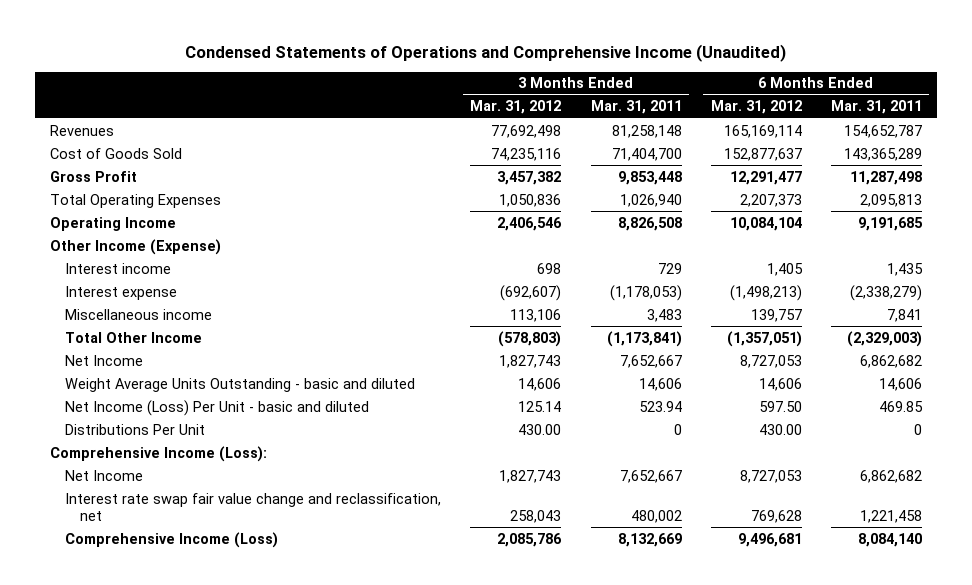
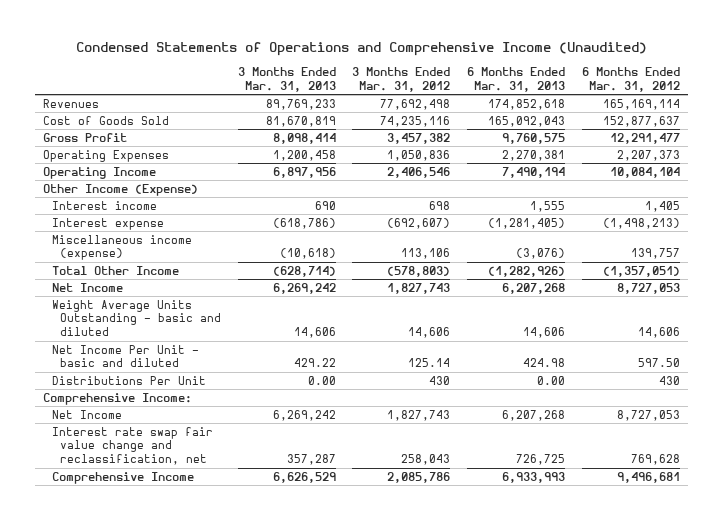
[590,100,682,115] Mar. 31, 2011 -> none
[831,100,923,115] Mar. 31, 2011 -> none
none -> [237,66,336,92] 3 Months Ended Mar. 31, 2013
none -> [466,66,565,92] 6 Months Ended Mar. 31, 2013
[49,193,221,208] Total Operating Expenses -> [43,149,170,162] Operating Expenses
[64,308,212,320] Miscellaneous income -> [51,234,192,261] Miscellaneous income (expense)
[64,399,369,416] Net Income (Loss) Per Unit - basic and diluted -> [51,344,199,368] Net Income Per Unit - basic and diluted
[518,423,562,435] 430.00 -> [429,375,451,385] 430
[758,423,802,435] 430.00 -> [658,375,680,385] 430
[49,445,267,462] Comprehensive Income (Loss): -> [43,392,193,405] Comprehensive Income:
[64,531,278,548] Comprehensive Income (Loss) -> [51,471,194,484] Comprehensive Income

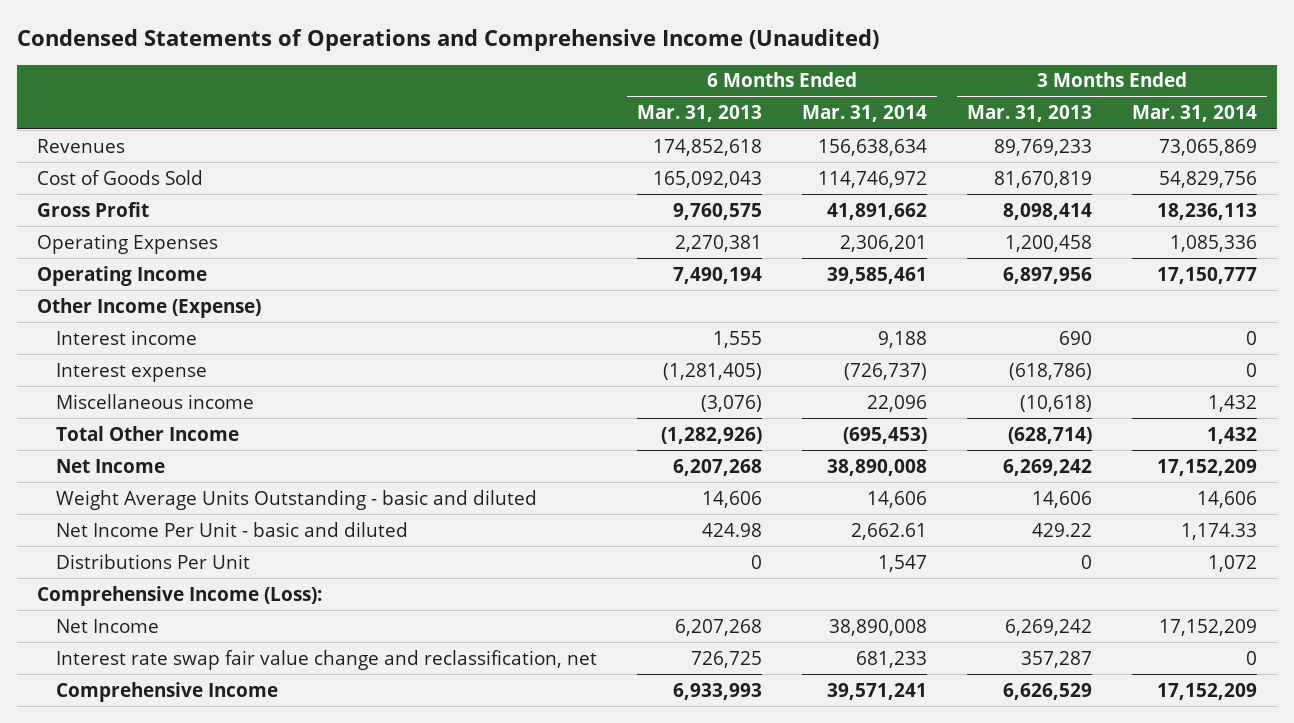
[352,66,451,92] 3 Months Ended Mar. 31, 2012 -> none
[581,66,680,92] 6 Months Ended Mar. 31, 2012 -> none
none -> [801,105,927,123] Mar. 31, 2014
none -> [1131,105,1257,123] Mar. 31, 2014
[51,234,192,261] Miscellaneous income (expense) -> [55,393,254,409] Miscellaneous income
[307,375,336,385] 0.00 -> [1080,554,1092,569] 0
[536,375,565,385] 0.00 -> [750,554,762,569] 0
[43,392,193,405] Comprehensive Income: -> [36,585,322,606] Comprehensive Income (Loss):

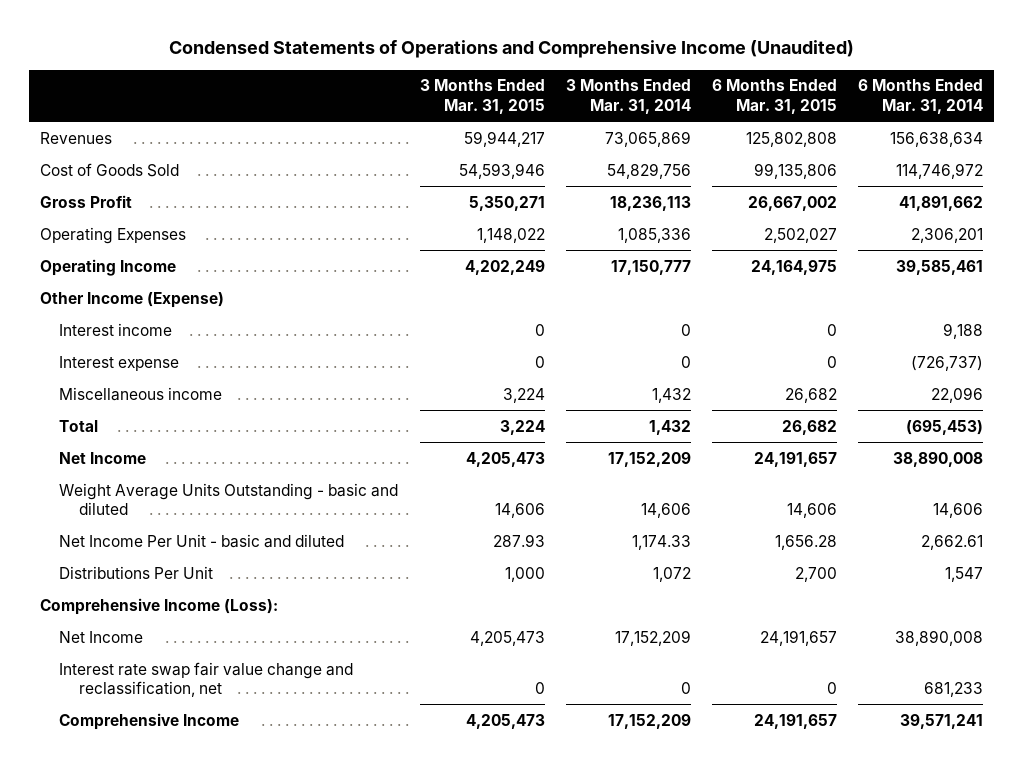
[636,105,762,123] Mar. 31, 2013 -> none
[966,105,1092,123] Mar. 31, 2013 -> none
none -> [419,79,545,114] 3 Months Ended Mar. 31, 2015
none -> [711,79,837,114] 6 Months Ended Mar. 31, 2015
[55,425,239,441] Total Other Income -> [59,419,99,432] Total

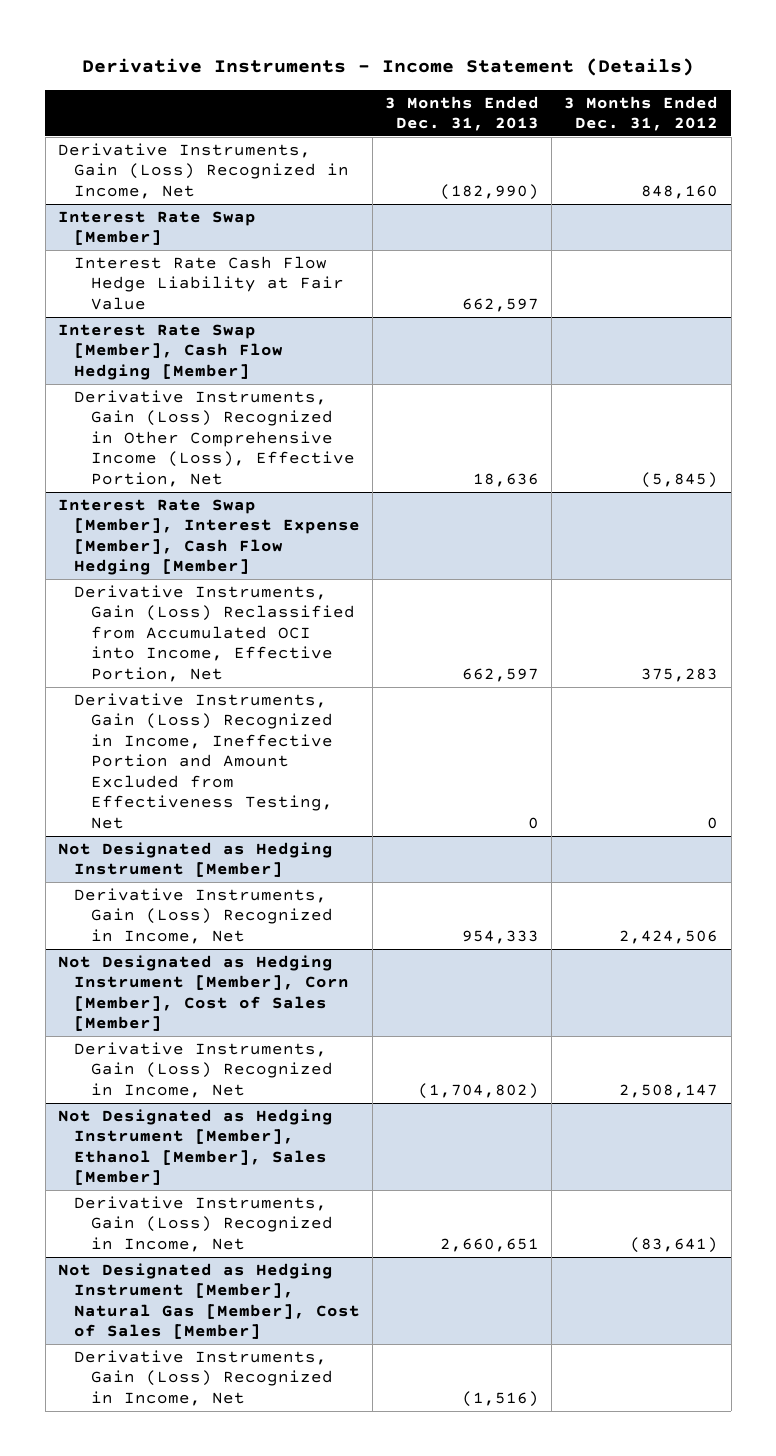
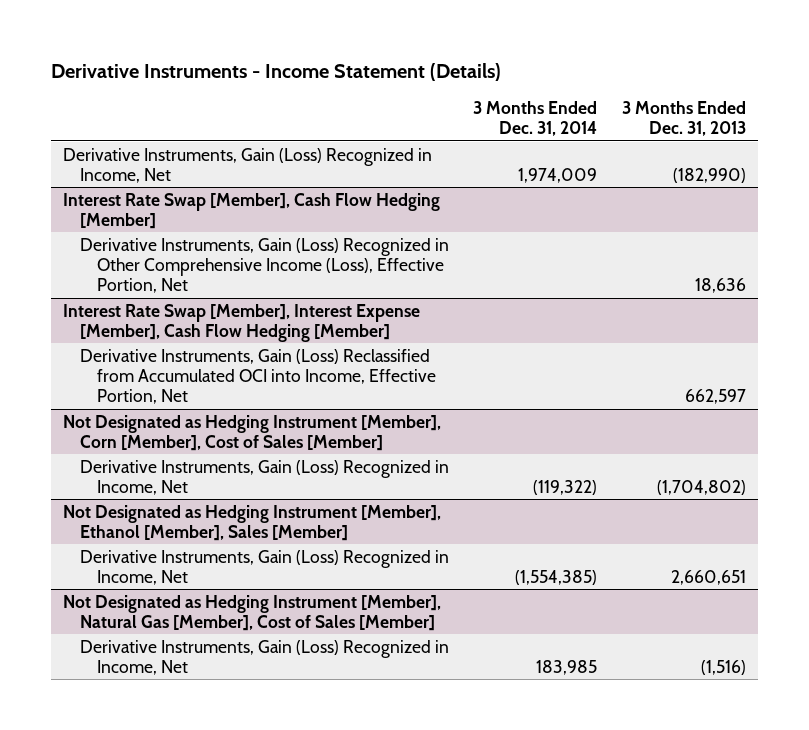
[564,95,719,132] 3 Months Ended Dec. 31, 2012 -> none
none -> [473,100,598,137] 3 Months Ended Dec. 31, 2014
[57,210,256,246] Interest Rate Swap [Member] -> none
[74,255,344,310] Interest Rate Cash Flow Hedge Liability at Fair Value -> none
[74,692,333,829] Derivative Instruments, Gain (Loss) Recognized in Income, Ineffective Portion and Amount Excluded from Effectiveness Testing, Net -> none
[57,841,333,878] Not Designated as Hedging Instrument [Member] -> none
[74,887,333,944] Derivative Instruments, Gain (Loss) Recognized in Income, Net -> none

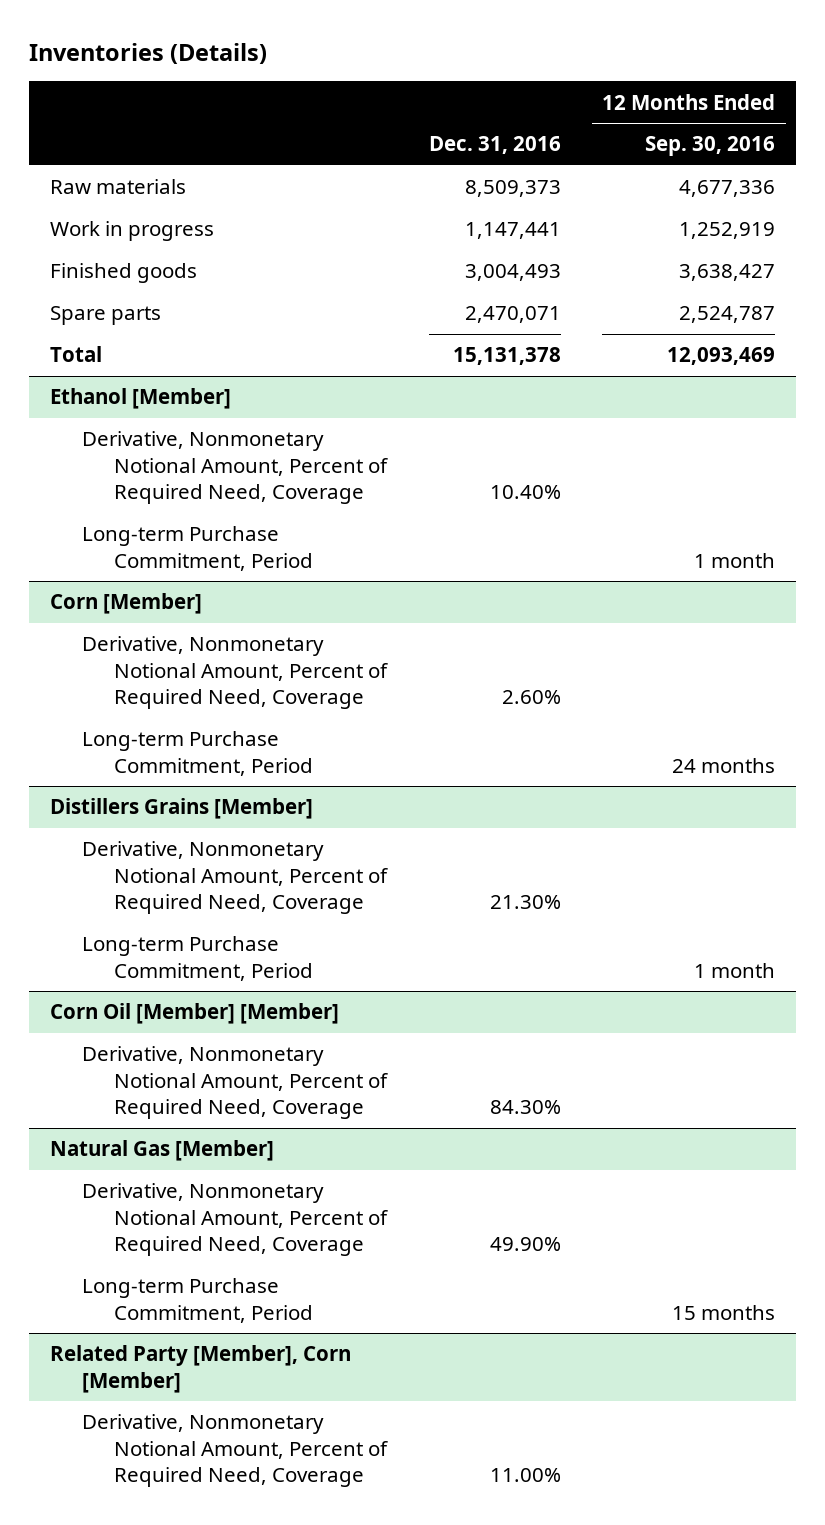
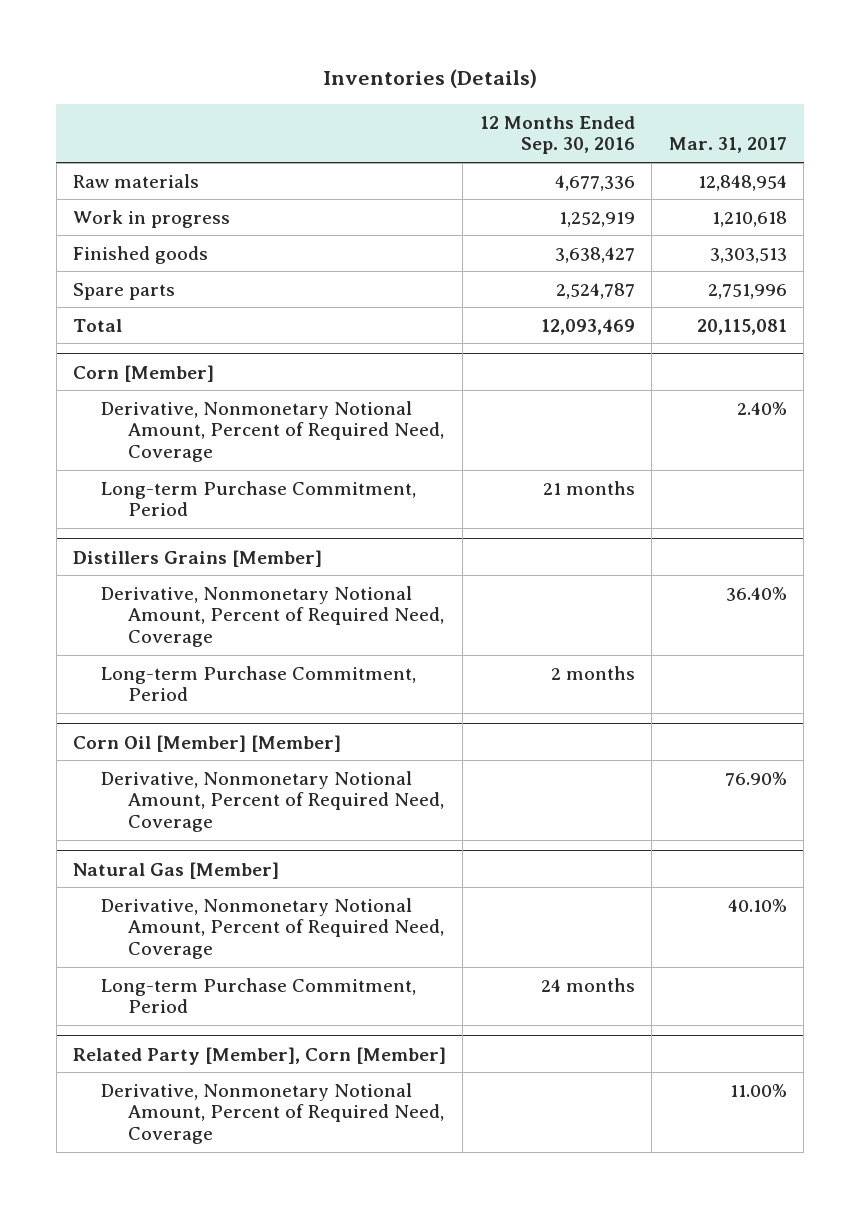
[428,136,561,155] Dec. 31, 2016 -> none
none -> [668,137,787,154] Mar. 31, 2017
[49,388,231,410] Ethanol [Member] -> none
[81,431,388,505] Derivative, Nonmonetary Notional Amount, Percent of Required Need, Coverage -> none
[81,526,313,571] Long-term Purchase Commitment, Period -> none
[672,757,776,773] 24 months -> [542,480,635,495] 21 months
[694,962,776,978] 1 month -> [550,665,635,680] 2 months
[672,1304,776,1320] 15 months -> [540,977,635,992] 24 months

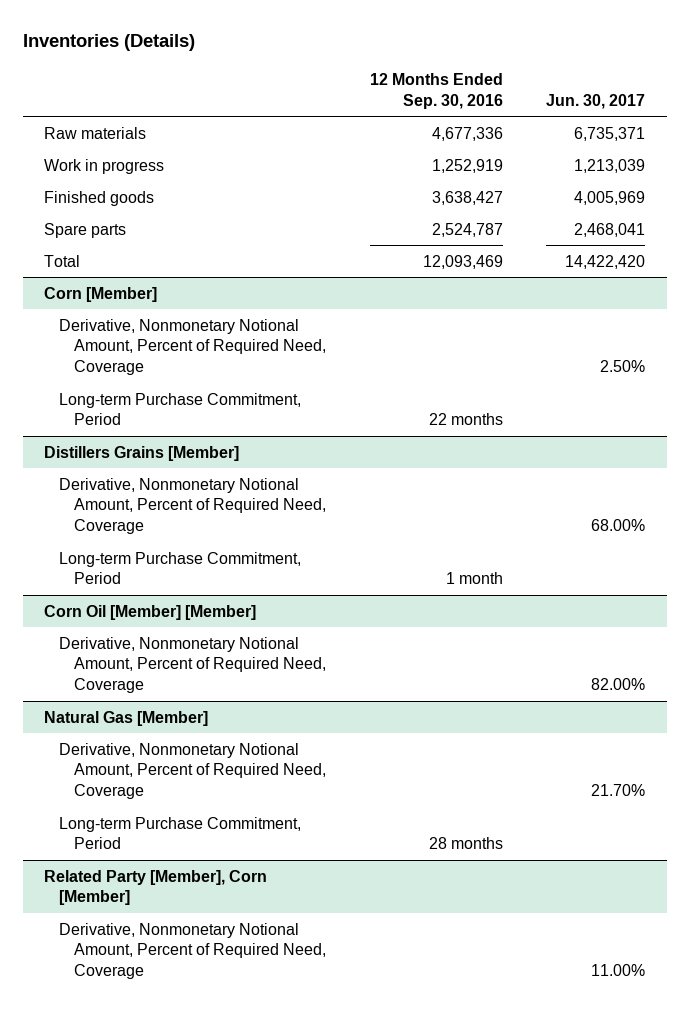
[668,137,787,154] Mar. 31, 2017 -> none
none -> [545,93,645,109] Jun. 30, 2017
[542,480,635,495] 21 months -> [428,413,503,426] 22 months
[550,665,635,680] 2 months -> [445,572,503,585] 1 month
[540,977,635,992] 24 months -> [428,837,503,850] 28 months

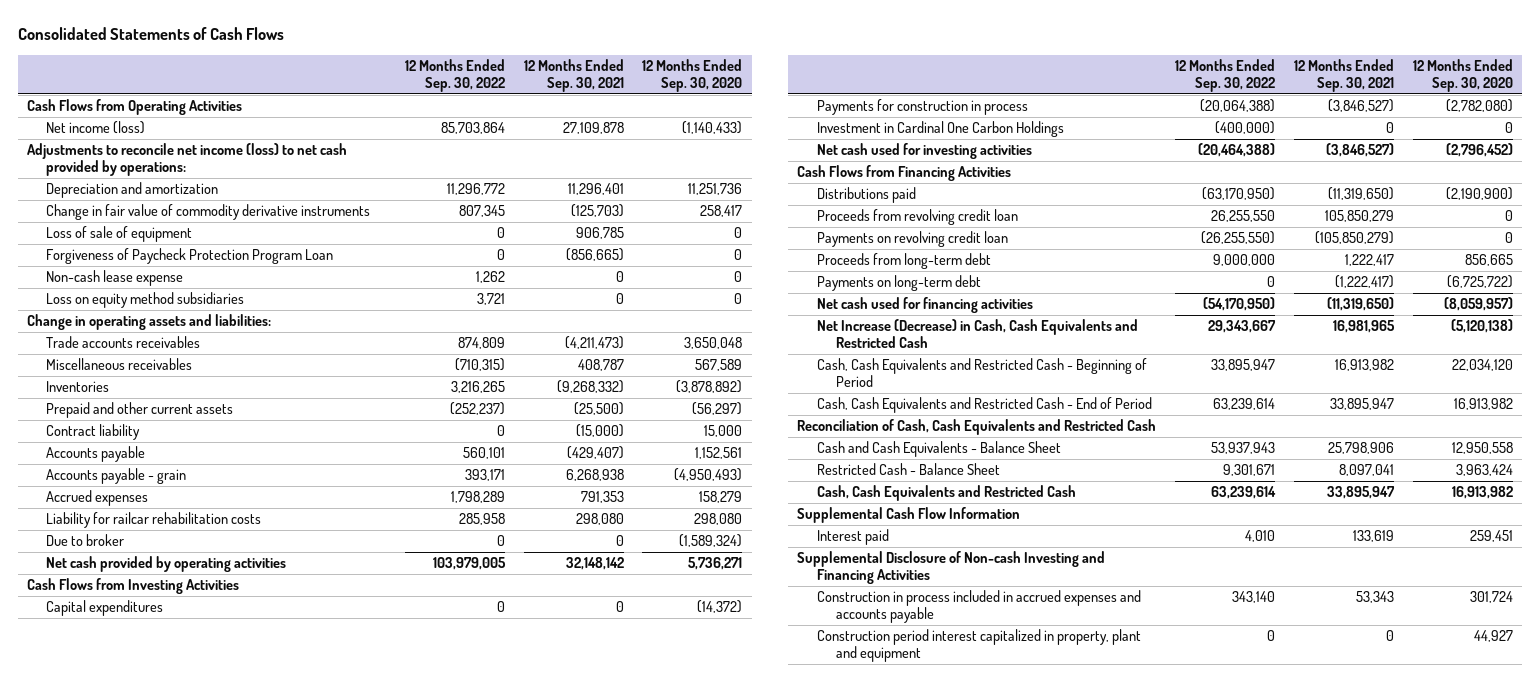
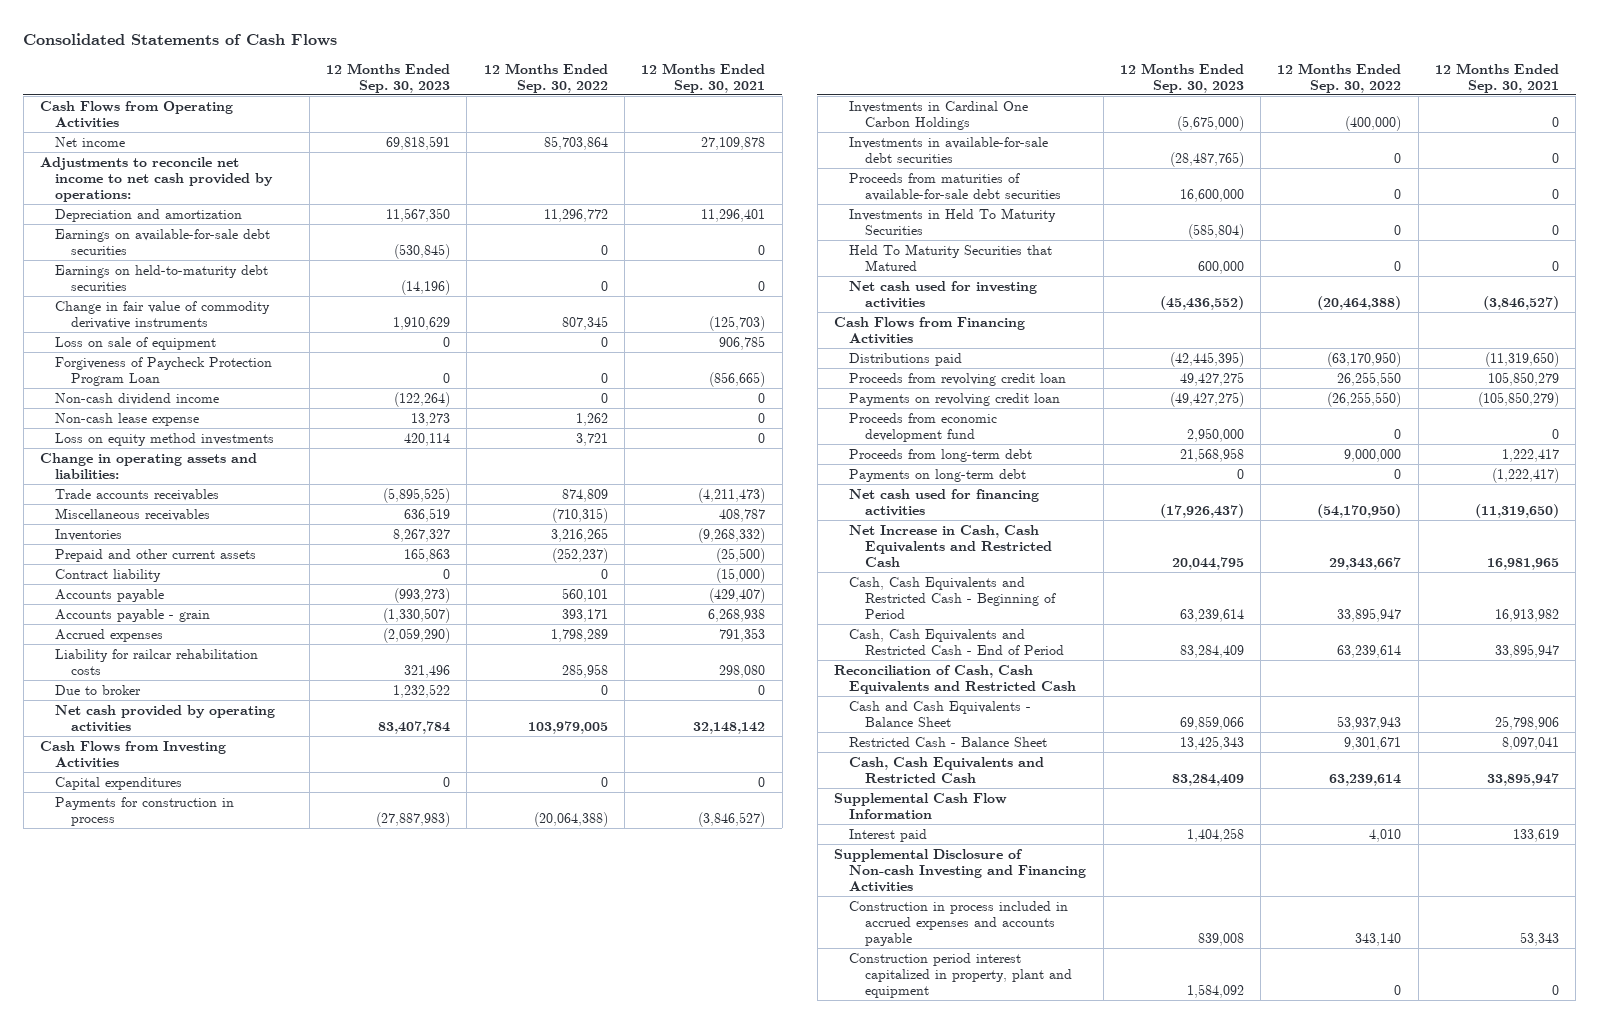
[642,58,743,93] 12 Months Ended Sep. 30, 2020 -> none
none -> [326,62,451,93] 12 Months Ended Sep. 30, 2023
[46,121,146,135] Net income (loss) -> [55,136,126,147] Net income
[27,143,348,177] Adjustments to reconcile net income (loss) to net cash provided by operations: -> [40,156,274,202] Adjustments to reconcile net income to net cash provided by operations:
none -> [55,228,271,255] Earnings on available-for-sale debt securities
none -> [55,264,269,291] Earnings on held-to-maturity debt securities
[46,226,193,243] Loss of sale of equipment -> [55,336,217,350] Loss on sale of equipment
none -> [55,392,220,405] Non-cash dividend income
[46,292,245,309] Loss on equity method subsidiaries -> [55,432,275,446] Loss on equity method investments
[816,121,1064,138] Investment in Cardinal One Carbon Holdings -> [849,100,1029,130] Investments in Cardinal One Carbon Holdings
none -> [849,136,1049,163] Investments in available-for-sale debt securities
none -> [849,172,1061,201] Proceeds from maturities of available-for-sale debt securities
none -> [849,207,1057,235] Investments in Held To Maturity Securities
none -> [849,243,1053,271] Held To Maturity Securities that Matured
none -> [849,412,998,442] Proceeds from economic development fund
[816,319,1138,349] Net Increase (Decrease) in Cash, Cash Equivalents and Restricted Cash -> [849,524,1052,567] Net Increase in Cash, Cash Equivalents and Restricted Cash

